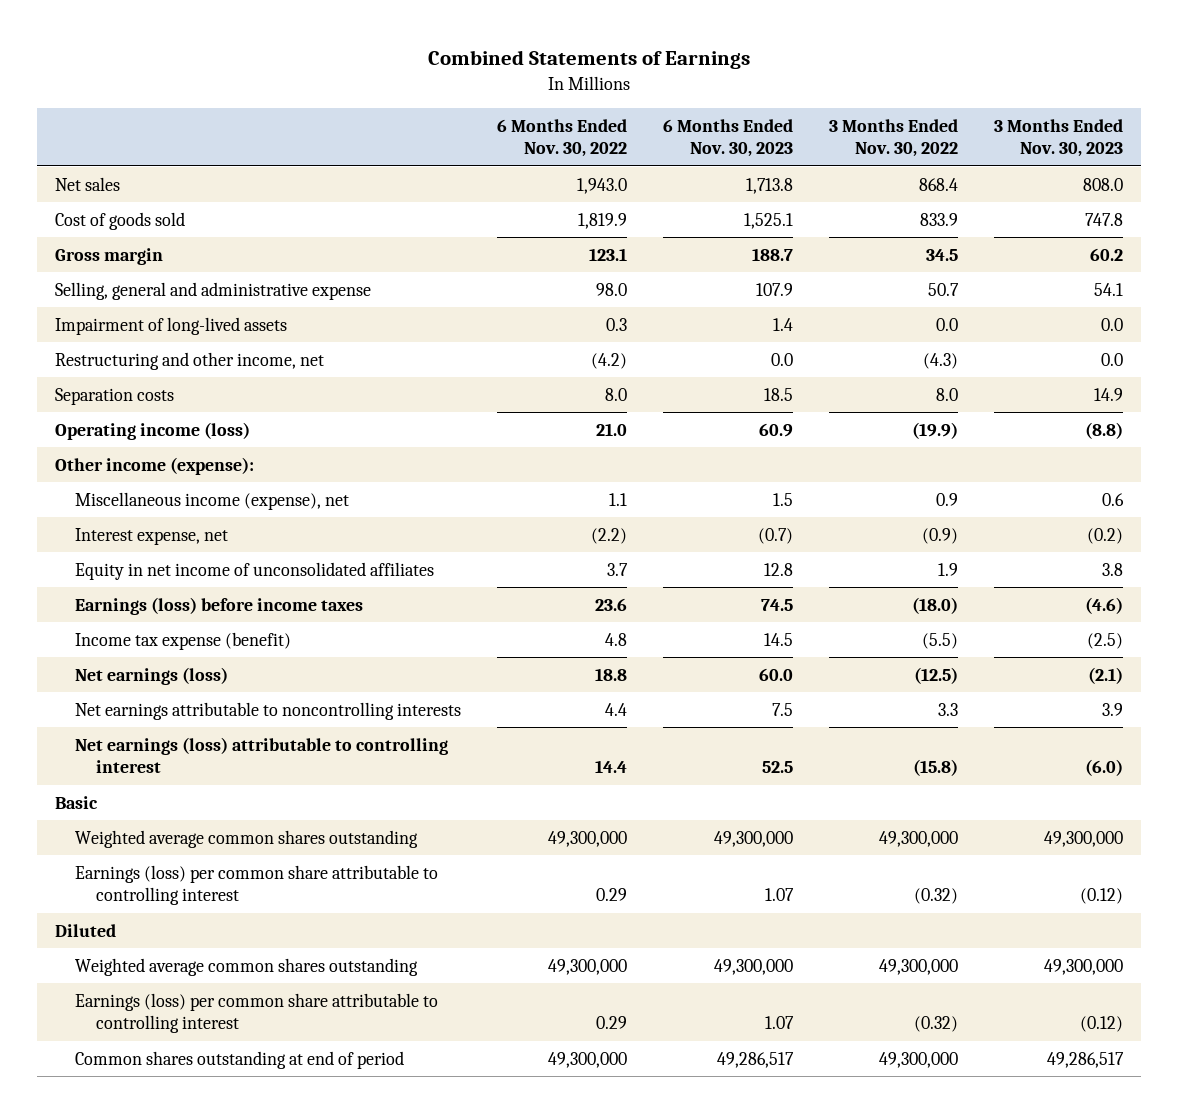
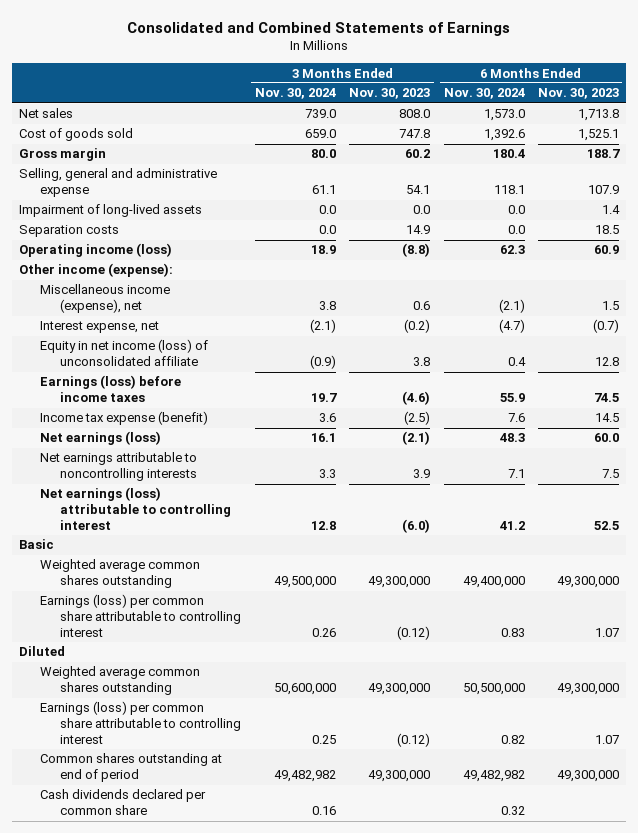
[428,50,751,70] Combined Statements of Earnings -> [126,21,510,36] Consolidated and Combined Statements of Earnings
[497,118,628,158] 6 Months Ended Nov. 30, 2022 -> none
[829,118,959,158] 3 Months Ended Nov. 30, 2022 -> none
none -> [254,88,336,100] Nov. 30, 2024
none -> [443,88,525,100] Nov. 30, 2024
[55,351,325,370] Restructuring and other income, net -> none
[75,561,435,580] Equity in net income of unconsolidated affiliates -> [39,339,208,367] Equity in net income (loss) of unconsolidated affiliate
[717,1051,795,1068] 49,286,517 -> [556,770,619,783] 49,300,000
[1047,1051,1125,1068] 49,286,517 -> [368,770,431,783] 49,300,000
none -> [39,789,206,816] Cash dividends declared per common share

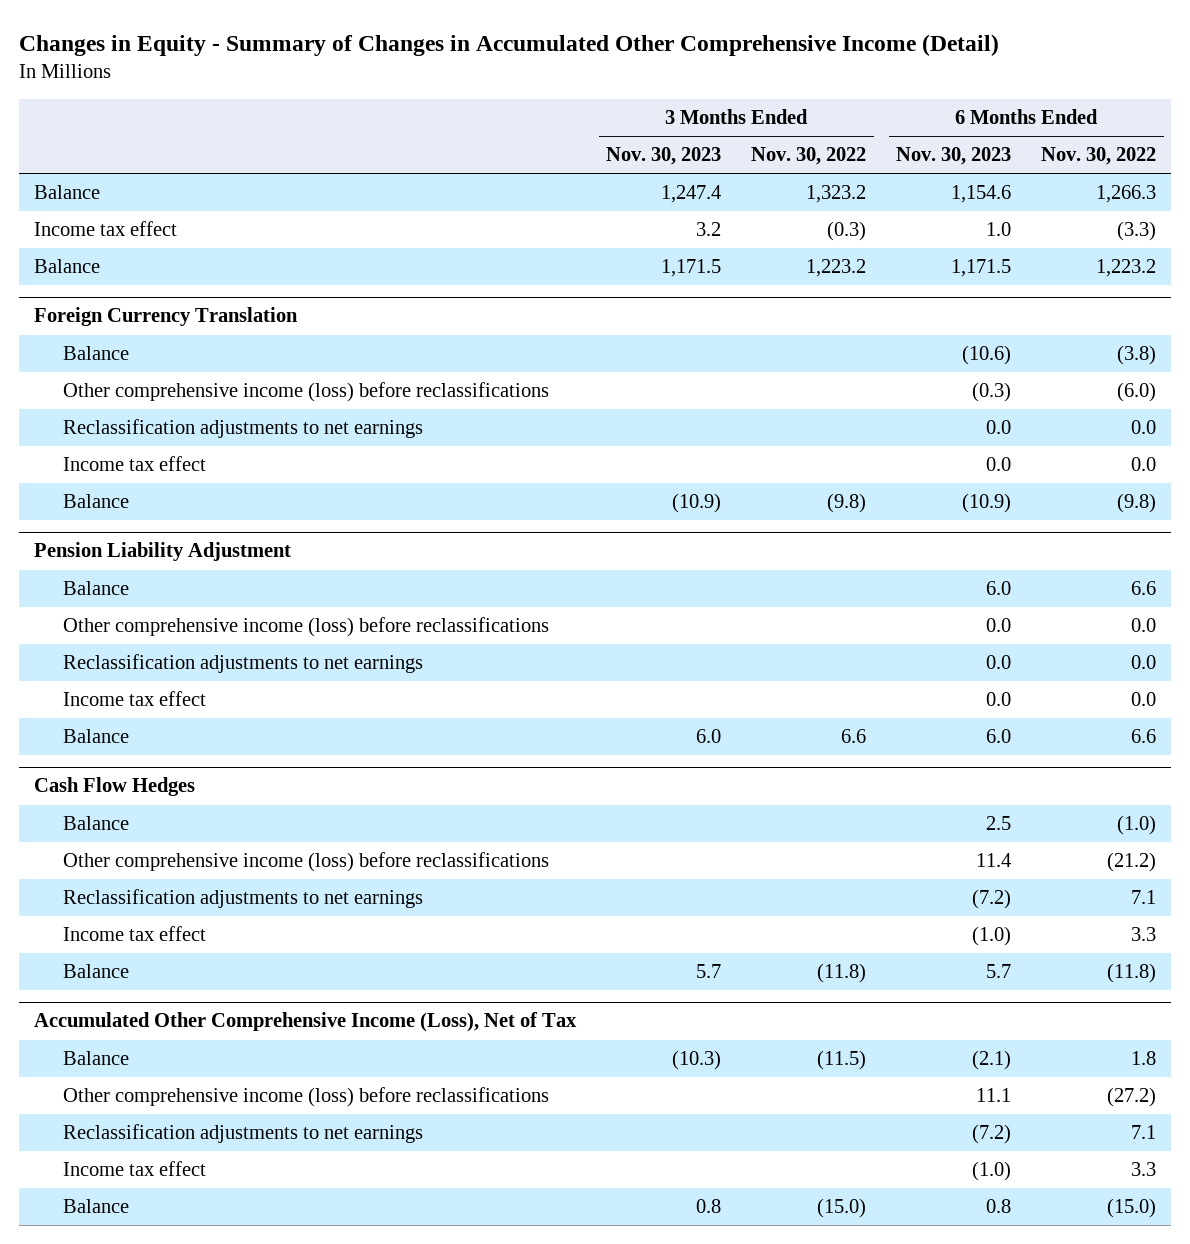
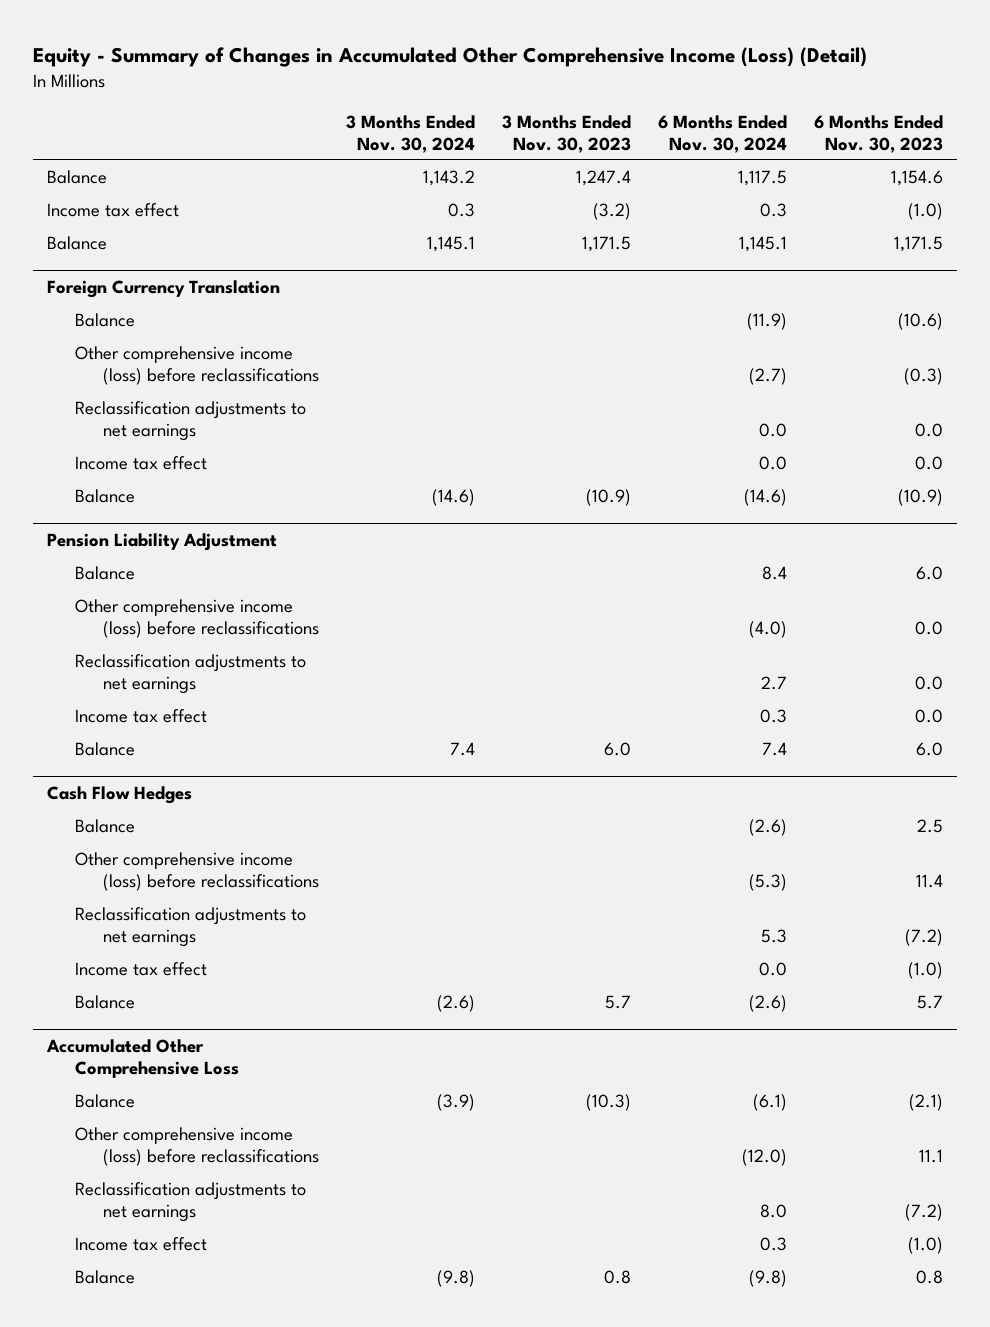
[18,33,999,56] Changes in Equity - Summary of Changes in Accumulated Other Comprehensive Income (Detail) -> [33,46,868,67] Equity - Summary of Changes in Accumulated Other Comprehensive Income (Loss) (Detail)
[751,147,867,166] Nov. 30, 2022 -> none
[1041,147,1157,166] Nov. 30, 2022 -> none
none -> [345,114,475,153] 3 Months Ended Nov. 30, 2024
none -> [658,114,788,153] 6 Months Ended Nov. 30, 2024
[696,222,722,237] 3.2 -> [592,203,631,221] (3.2)
[986,222,1012,237] 1.0 -> [908,203,944,221] (1.0)
[33,1012,577,1033] Accumulated Other Comprehensive Income (Loss), Net of Tax -> [45,1039,239,1079] Accumulated Other Comprehensive Loss

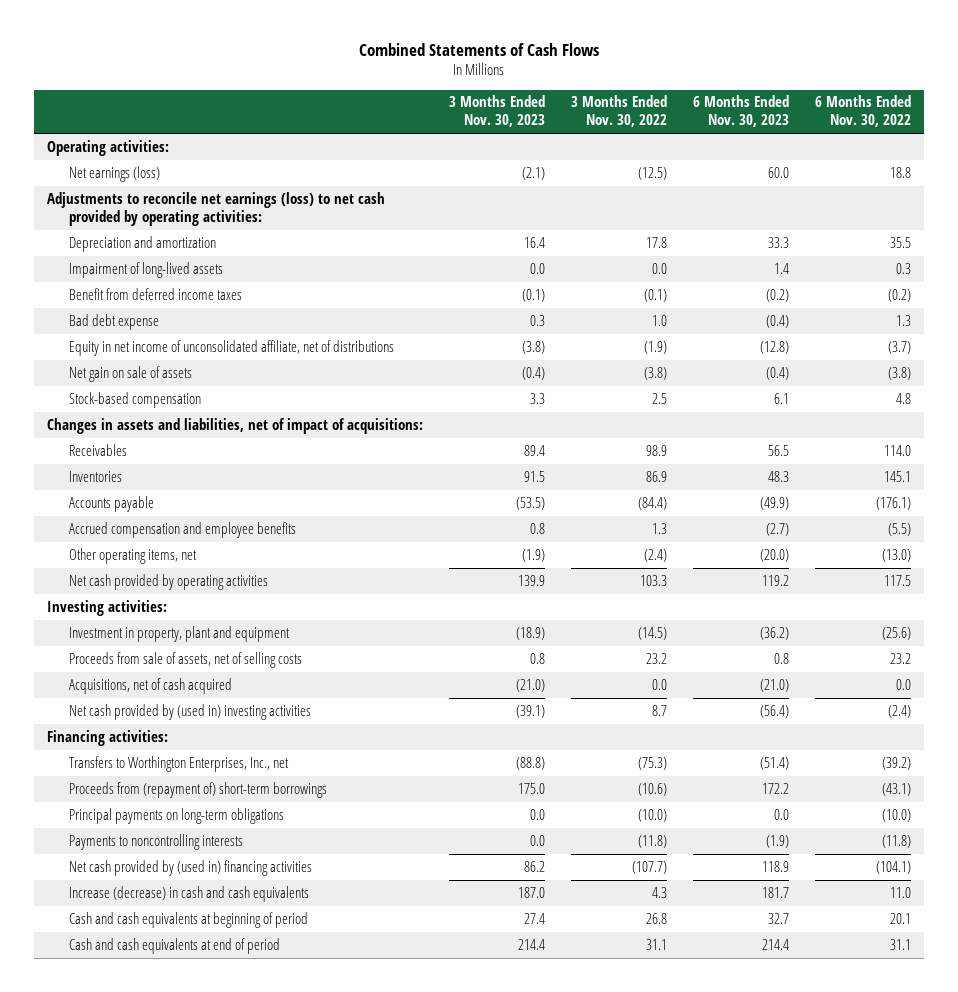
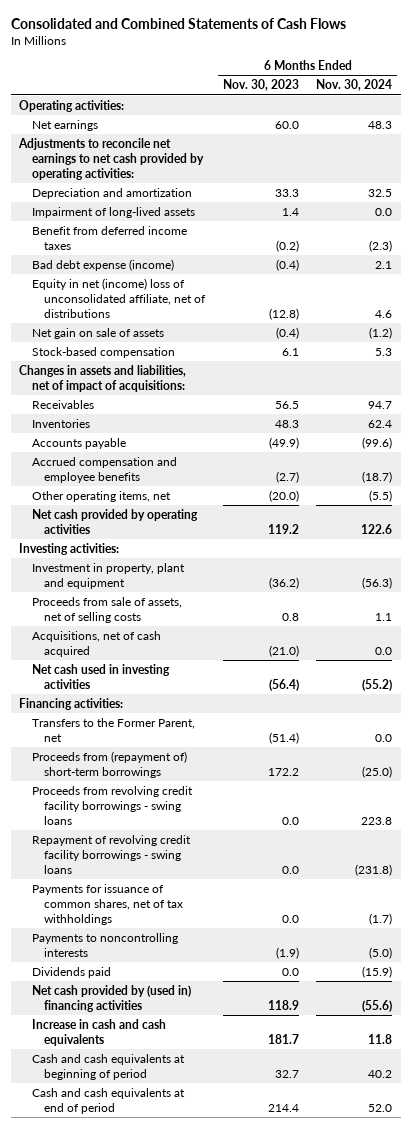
[359,43,600,57] Combined Statements of Cash Flows -> [10,17,346,29] Consolidated and Combined Statements of Cash Flows
[448,95,545,128] 3 Months Ended Nov. 30, 2023 -> none
[571,95,668,128] 3 Months Ended Nov. 30, 2022 -> none
[815,95,912,128] 6 Months Ended Nov. 30, 2022 -> none
none -> [316,79,393,92] Nov. 30, 2024
[69,165,161,182] Net earnings (loss) -> [31,119,98,131] Net earnings
[46,191,385,226] Adjustments to reconcile net earnings (loss) to net cash provided by operating activities: -> [18,137,204,180] Adjustments to reconcile net earnings to net cash provided by operating activities:
[69,313,160,330] Bad debt expense -> [31,258,174,271] Bad debt expense (income)
[69,339,395,356] Equity in net income of unconsolidated affiliate, net of distributions -> [31,277,207,318] Equity in net (income) loss of unconsolidated affiliate, net of distributions
[69,703,312,720] Net cash provided by (used in) investing activities -> [31,663,170,689] Net cash used in investing activities
[69,755,290,772] Transfers to Worthington Enterprises, Inc., net -> [31,717,195,742] Transfers to the Former Parent, net
[69,807,285,824] Principal payments on long-term obligations -> none
none -> [31,785,193,825] Proceeds from revolving credit facility borrowings - swing loans
none -> [31,834,191,874] Repayment of revolving credit facility borrowings - swing loans
none -> [31,883,184,925] Payments for issuance of common shares, net of tax withholdings
none -> [31,966,111,978] Dividends paid
[69,885,310,902] Increase (decrease) in cash and cash equivalents -> [31,1018,166,1046] Increase in cash and cash equivalents

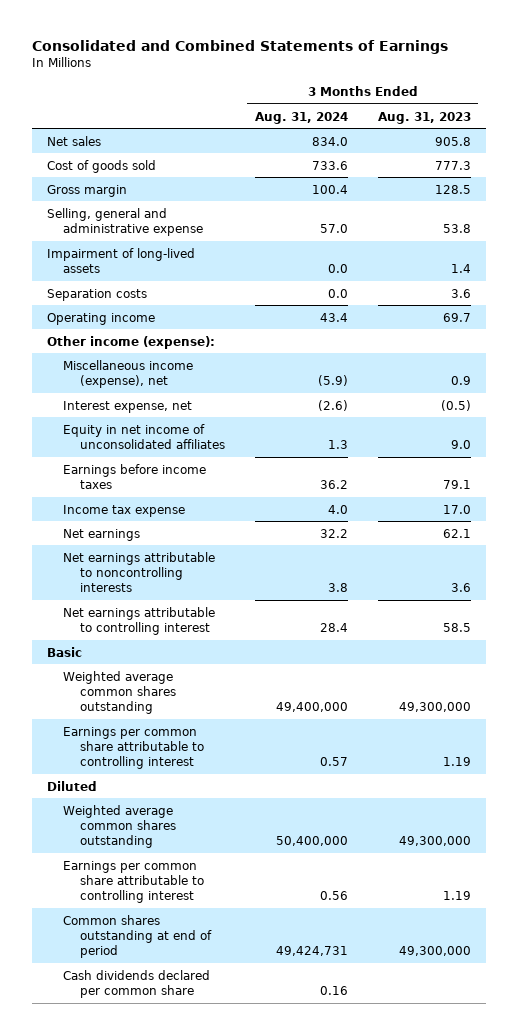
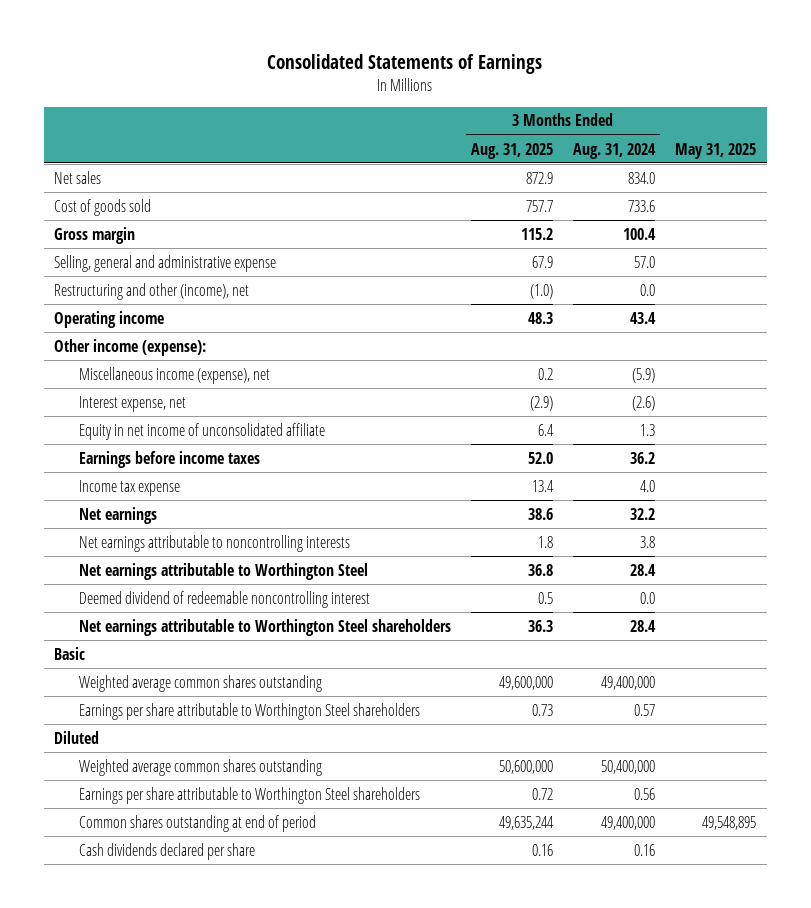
[32,40,449,55] Consolidated and Combined Statements of Earnings -> [267,54,543,75] Consolidated Statements of Earnings
[377,111,471,124] Aug. 31, 2023 -> none
none -> [470,142,553,159] Aug. 31, 2025
none -> [675,142,757,159] May 31, 2025
[47,247,196,273] Impairment of long-lived assets -> none
[47,288,148,301] Separation costs -> none
none -> [54,282,250,300] Restructuring and other (income), net
[63,423,225,449] Equity in net income of unconsolidated affiliates -> [78,422,325,440] Equity in net income of unconsolidated affiliate
[63,606,216,635] Net earnings attributable to controlling interest -> [78,562,368,580] Net earnings attributable to Worthington Steel
none -> [78,590,370,608] Deemed dividend of redeemable noncontrolling interest
none -> [78,618,451,636] Net earnings attributable to Worthington Steel shareholders
[63,726,204,770] Earnings per common share attributable to controlling interest -> [78,702,420,720] Earnings per share attributable to Worthington Steel shareholders
[63,860,204,904] Earnings per common share attributable to controlling interest -> [78,786,420,804] Earnings per share attributable to Worthington Steel shareholders
[275,946,348,957] 49,424,731 -> [601,815,656,830] 49,400,000
[63,969,211,998] Cash dividends declared per common share -> [78,842,255,860] Cash dividends declared per share

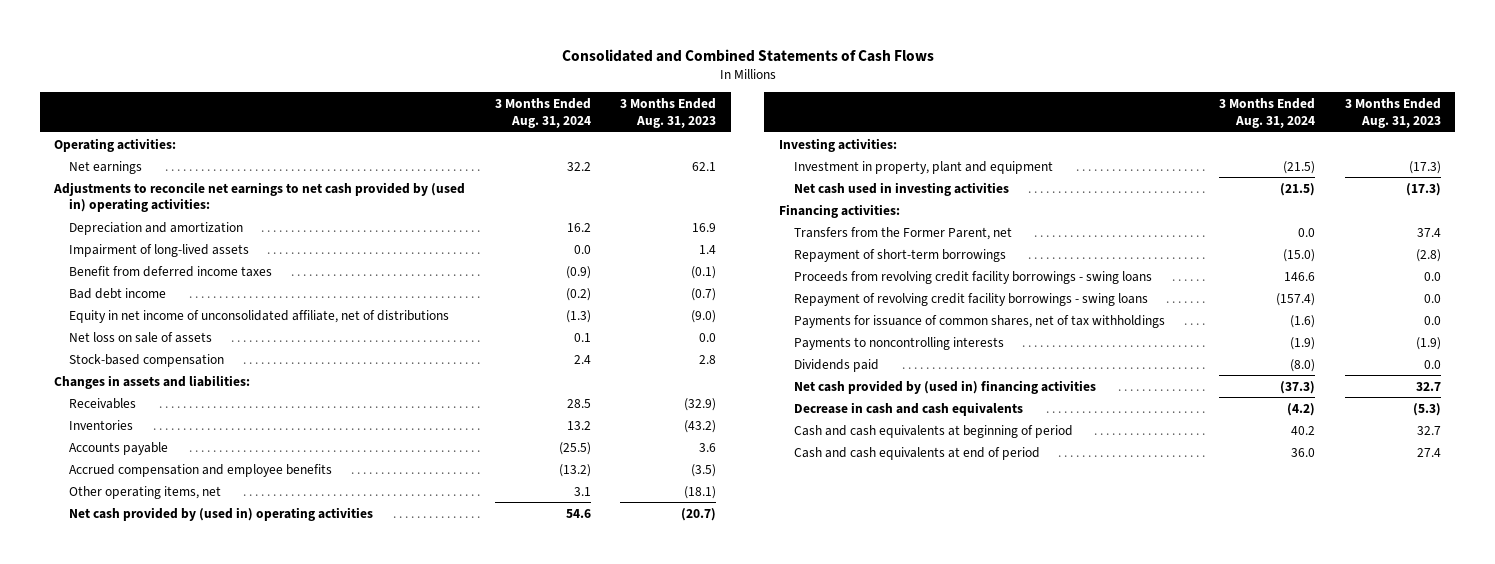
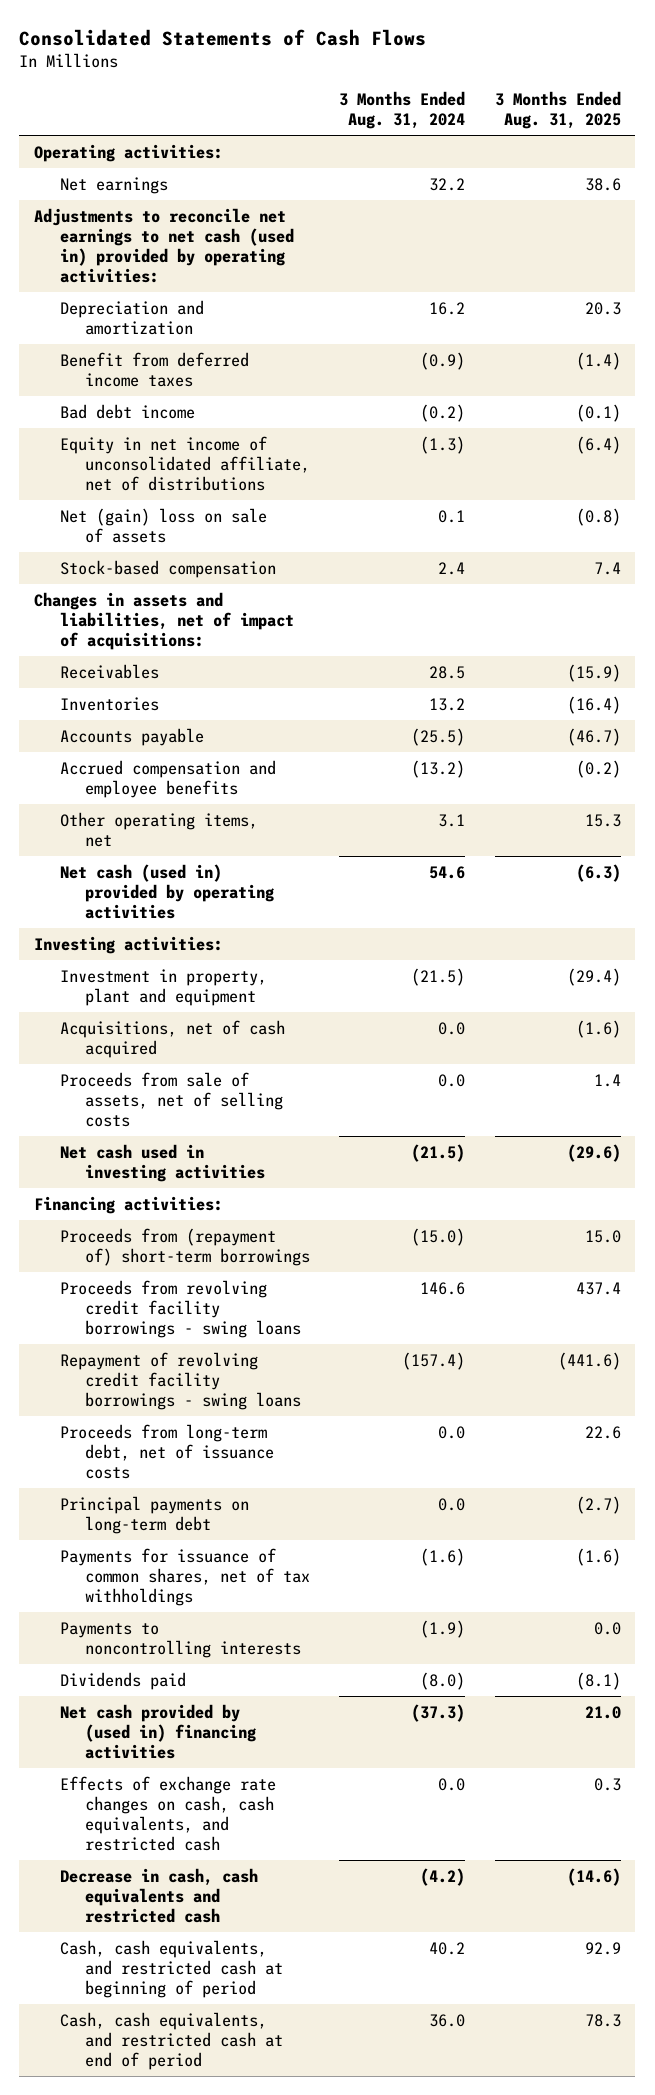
[561,48,934,62] Consolidated and Combined Statements of Cash Flows -> [19,29,427,47] Consolidated Statements of Cash Flows
[620,98,717,128] 3 Months Ended Aug. 31, 2023 -> none
none -> [494,91,621,130] 3 Months Ended Aug. 31, 2025
[53,181,466,213] Adjustments to reconcile net earnings to net cash provided by (used in) operating activities: -> [34,207,294,283] Adjustments to reconcile net earnings to net cash (used in) provided by operating activities:
[69,243,250,257] Impairment of long-lived assets -> none
[69,331,213,343] Net loss on sale of assets -> [59,507,267,543] Net (gain) loss on sale of assets
[54,374,251,389] Changes in assets and liabilities: -> [34,591,294,650] Changes in assets and liabilities, net of impact of acquisitions:
[69,506,374,521] Net cash provided by (used in) operating activities -> [59,863,275,919] Net cash (used in) provided by operating activities
none -> [59,1019,285,1058] Acquisitions, net of cash acquired
none -> [59,1071,284,1127] Proceeds from sale of assets, net of selling costs
[793,226,1012,240] Transfers from the Former Parent, net -> none
[793,248,1006,262] Repayment of short-term borrowings -> [59,1227,311,1266] Proceeds from (repayment of) short-term borrowings
none -> [59,1423,275,1479] Proceeds from long-term debt, net of issuance costs
none -> [59,1495,249,1534] Principal payments on long-term debt
none -> [59,1775,276,1851] Effects of exchange rate changes on cash, cash equivalents, and restricted cash
[793,401,1023,416] Decrease in cash and cash equivalents -> [59,1867,258,1923] Decrease in cash, cash equivalents and restricted cash
[793,424,1073,438] Cash and cash equivalents at beginning of period -> [59,1939,284,1998] Cash, cash equivalents, and restricted cash at beginning of period
[793,446,1040,460] Cash and cash equivalents at end of period -> [59,2011,284,2070] Cash, cash equivalents, and restricted cash at end of period

